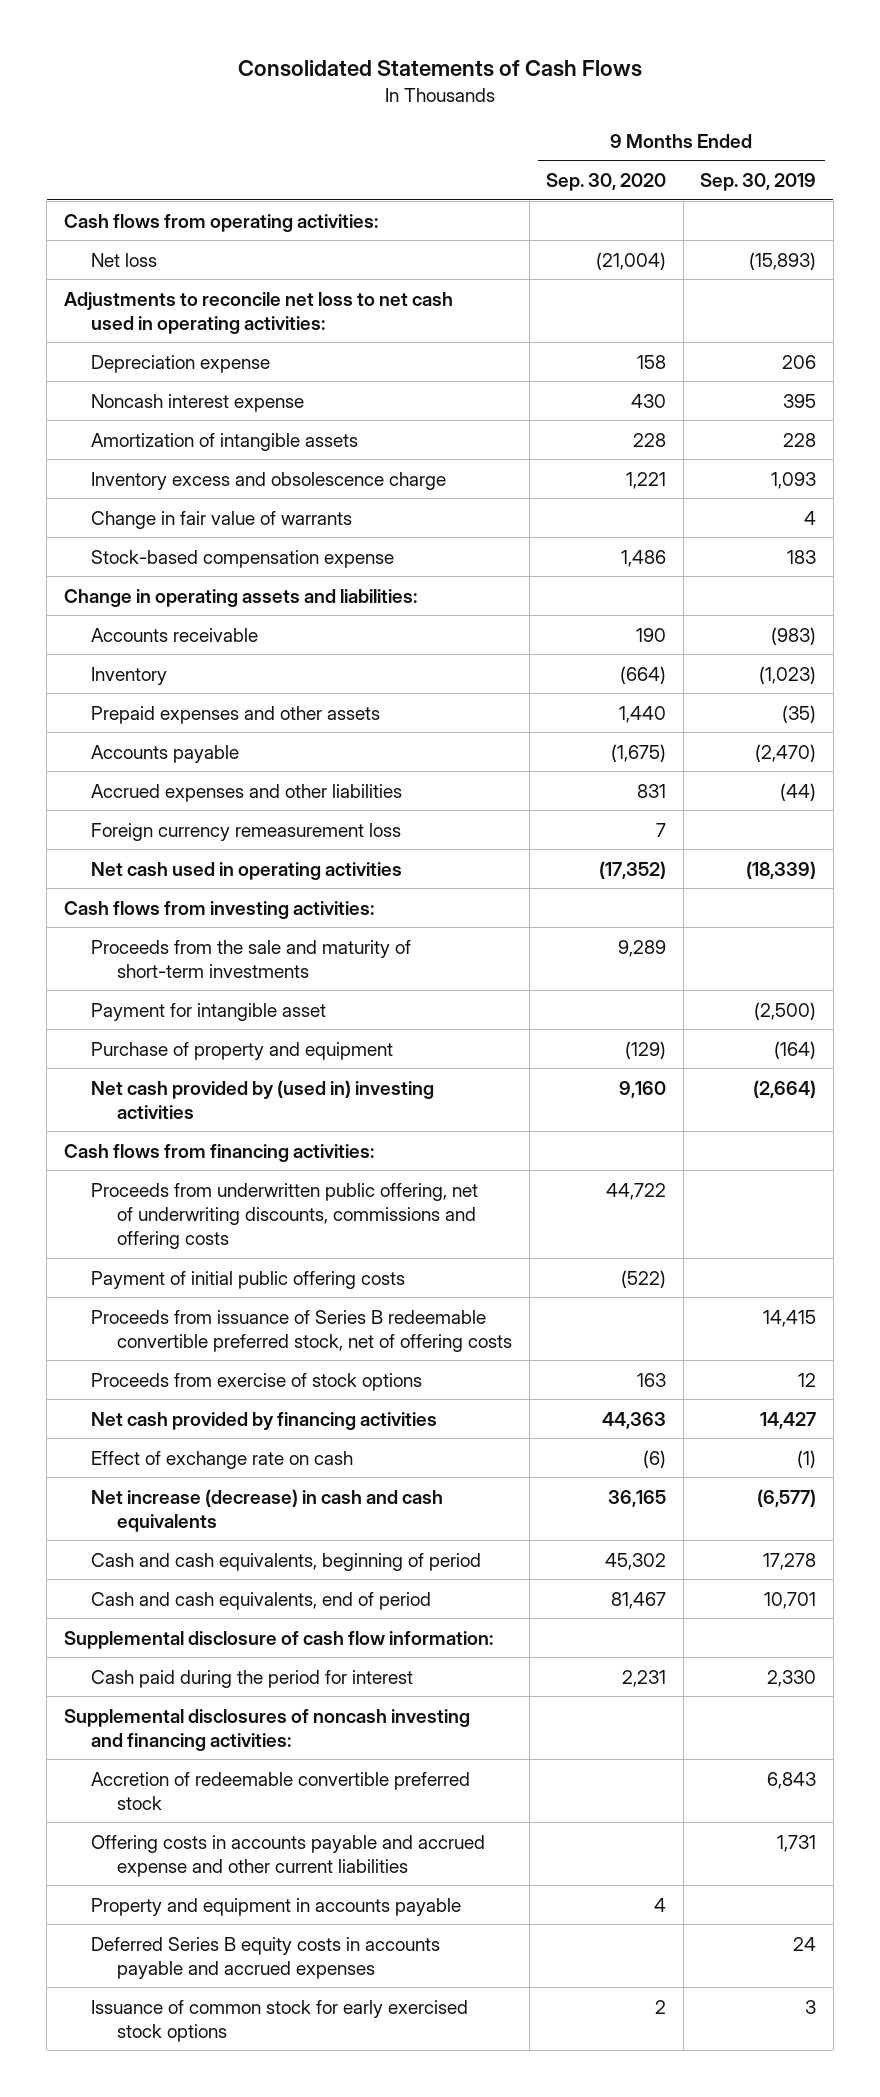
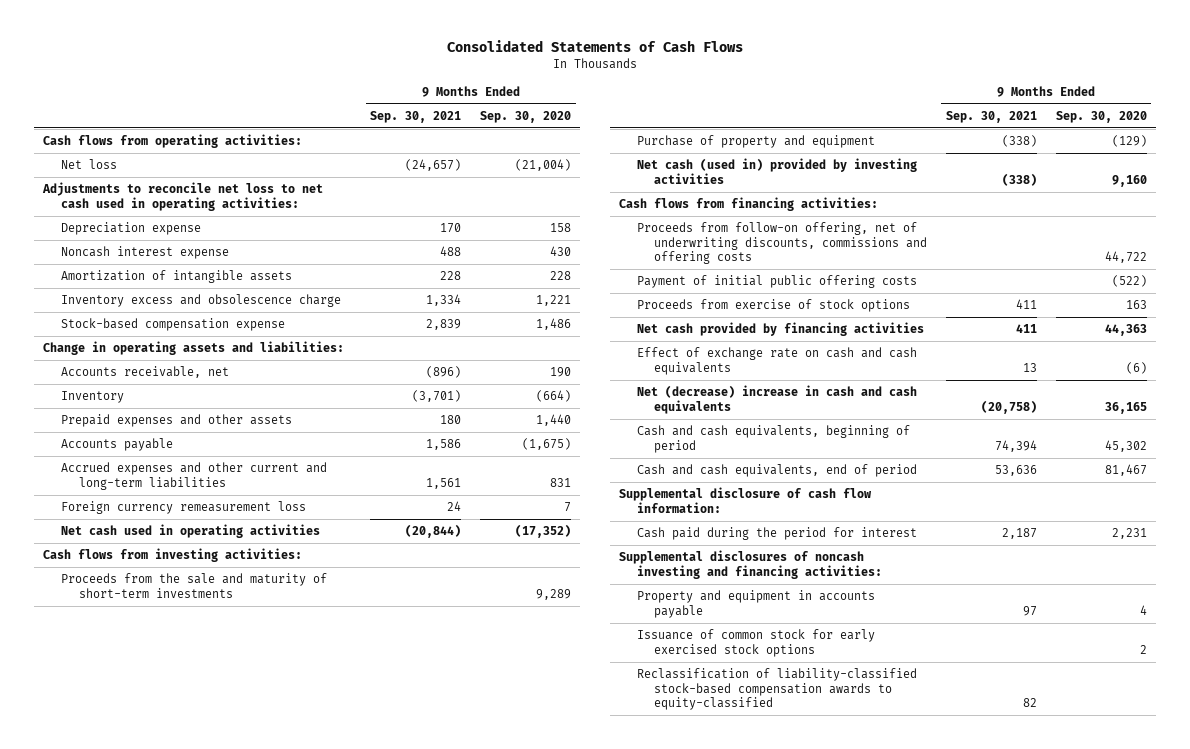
[700,173,817,192] Sep. 30, 2019 -> none
none -> [370,110,462,123] Sep. 30, 2021
[90,510,352,529] Change in fair value of warrants -> none
[90,627,258,642] Accounts receivable -> [61,366,230,379] Accounts receivable, net
[90,783,402,802] Accrued expenses and other liabilities -> [61,462,328,490] Accrued expenses and other current and long-term liabilities
[90,1002,326,1021] Payment for intangible asset -> none
[90,1079,434,1119] Net cash provided by (used in) investing activities -> [636,158,917,184] Net cash (used in) provided by investing activities
[90,1182,478,1250] Proceeds from underwritten public offering, net of underwriting discounts, commissions and offering costs -> [636,222,928,265] Proceeds from follow-on offering, net of underwriting discounts, commissions and offering costs
[90,1309,513,1352] Proceeds from issuance of Series B redeemable convertible preferred stock, net of offering costs -> none
[90,1450,353,1469] Effect of exchange rate on cash -> [636,347,917,375] Effect of exchange rate on cash and cash equivalents
[90,1488,443,1532] Net increase (decrease) in cash and cash equivalents -> [636,385,917,414] Net (decrease) increase in cash and cash equivalents
[90,1771,470,1810] Accretion of redeemable convertible preferred stock -> none
[90,1834,485,1877] Offering costs in accounts payable and accrued expense and other current liabilities -> none
[90,1936,440,1979] Deferred Series B equity costs in accounts payable and accrued expenses -> none
none -> [636,668,917,711] Reclassification of liability-classified stock-based compensation awards to equity-classified

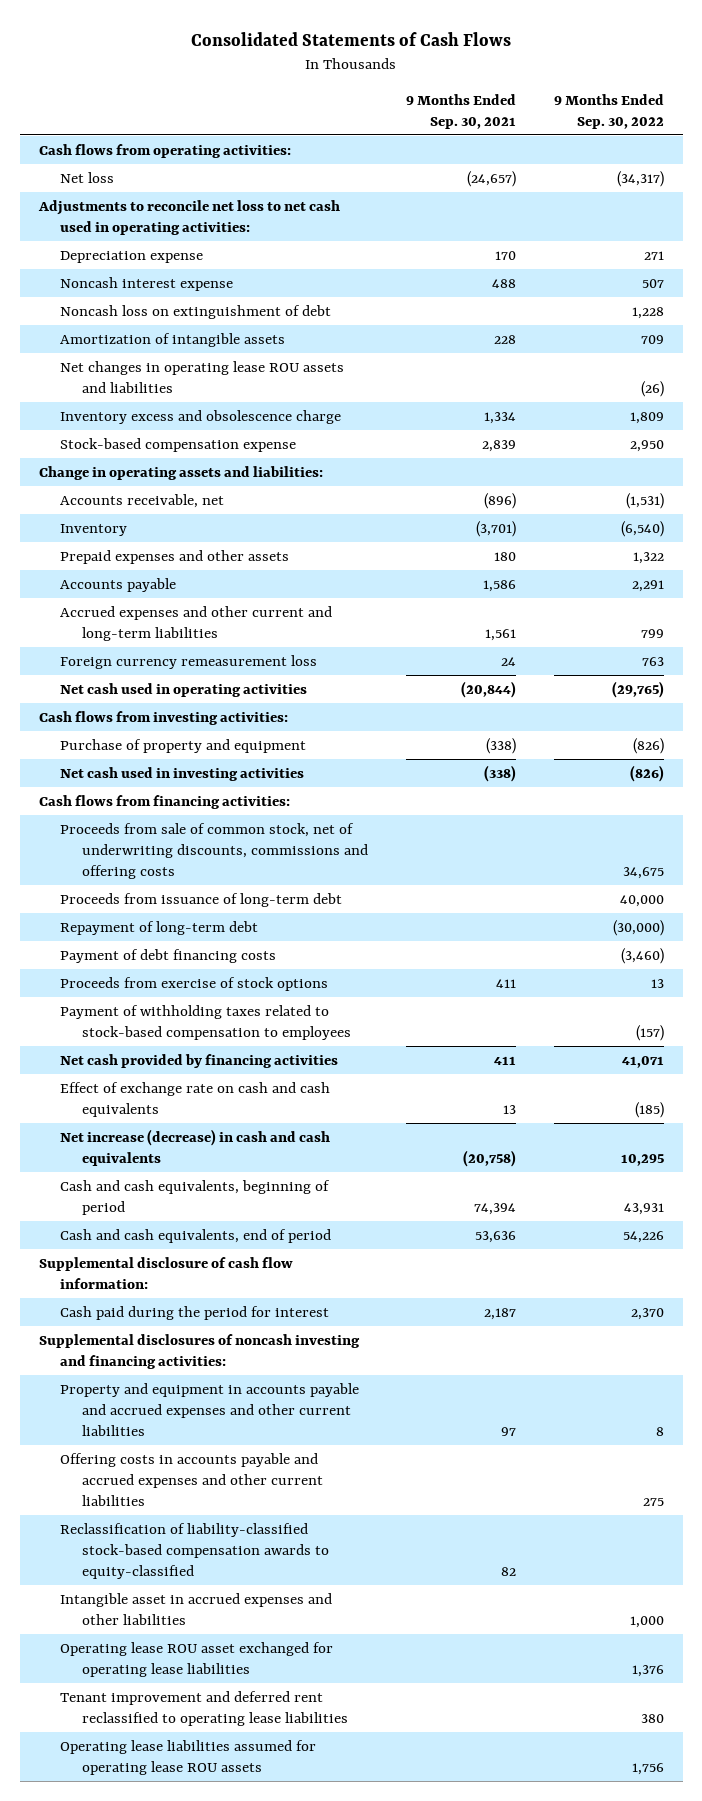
[480,110,572,123] Sep. 30, 2020 -> none
none -> [553,93,664,129] 9 Months Ended Sep. 30, 2022
none -> [60,304,332,319] Noncash loss on extinguishment of debt
none -> [60,360,345,393] Net changes in operating lease ROU assets and liabilities
[61,573,328,598] Proceeds from the sale and maturity of short-term investments -> none
[636,158,917,184] Net cash (used in) provided by investing activities -> [60,766,305,781] Net cash used in investing activities
[636,275,917,289] Payment of initial public offering costs -> none
[636,222,928,265] Proceeds from follow-on offering, net of underwriting discounts, commissions and offering costs -> [60,822,369,879] Proceeds from sale of common stock, net of underwriting discounts, commissions and offering costs
none -> [60,892,343,907] Proceeds from issuance of long-term debt
none -> [60,920,259,935] Repayment of long-term debt
none -> [60,948,277,963] Payment of debt financing costs
none -> [60,1004,352,1040] Payment of withholding taxes related to stock-based compensation to employees
[636,385,917,414] Net (decrease) increase in cash and cash equivalents -> [60,1128,331,1166] Net increase (decrease) in cash and cash equivalents
[636,629,875,657] Issuance of common stock for early exercised stock options -> none
[636,590,875,618] Property and equipment in accounts payable -> [60,1382,360,1436] Property and equipment in accounts payable and accrued expenses and other current liabilities
none -> [60,1452,324,1506] Offering costs in accounts payable and accrued expenses and other current liabilities
none -> [60,1592,333,1625] Intangible asset in accrued expenses and other liabilities
none -> [60,1641,334,1677] Operating lease ROU asset exchanged for operating lease liabilities
none -> [60,1690,349,1726] Tenant improvement and deferred rent reclassified to operating lease liabilities
none -> [60,1739,317,1775] Operating lease liabilities assumed for operating lease ROU assets

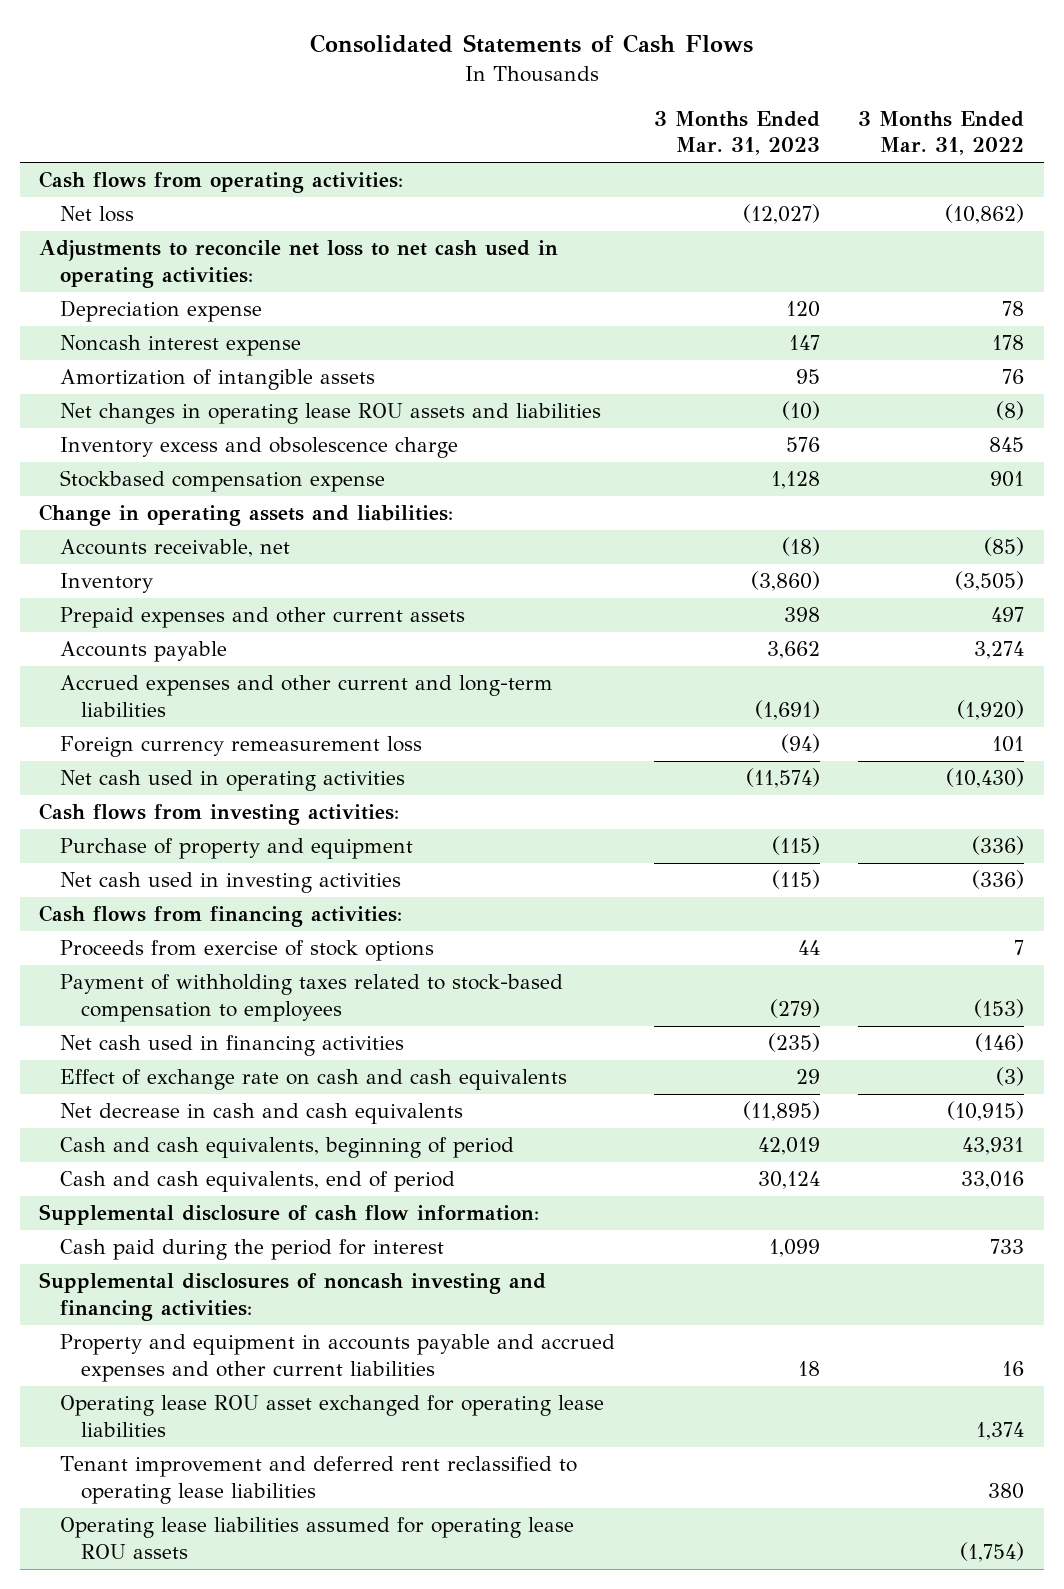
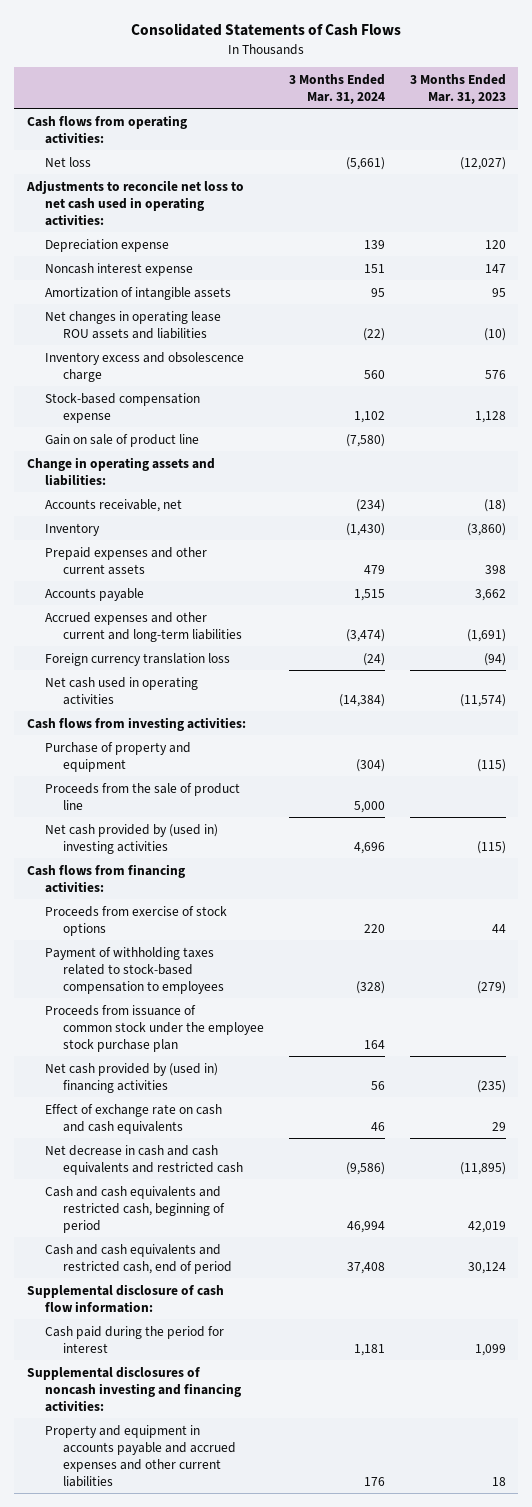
[858,110,1025,156] 3 Months Ended Mar. 31, 2022 -> none
none -> [289,73,386,104] 3 Months Ended Mar. 31, 2024
[59,470,385,493] Stockbased compensation expense -> [44,392,200,423] Stock-based compensation expense
none -> [44,433,199,447] Gain on sale of product line
[59,736,422,758] Foreign currency remeasurement loss -> [44,652,230,666] Foreign currency translation loss
none -> [44,782,240,810] Proceeds from the sale of product line
[59,872,401,894] Net cash used in investing activities -> [44,823,218,854] Net cash provided by (used in) investing activities
none -> [44,1004,265,1052] Proceeds from issuance of common stock under the employee stock purchase plan
[59,1035,404,1057] Net cash used in financing activities -> [44,1062,218,1093] Net cash provided by (used in) financing activities
[59,1103,463,1125] Net decrease in cash and cash equivalents -> [44,1144,244,1175] Net decrease in cash and cash equivalents and restricted cash
[59,1137,514,1159] Cash and cash equivalents, beginning of period -> [44,1185,226,1233] Cash and cash equivalents and restricted cash, beginning of period
[59,1171,455,1193] Cash and cash equivalents, end of period -> [44,1243,233,1274] Cash and cash equivalents and restricted cash, end of period
[59,1395,604,1437] Operating lease ROU asset exchanged for operating lease liabilities -> none
[59,1456,577,1504] Tenant improvement and deferred rent reclassified to operating lease liabilities -> none
[59,1517,574,1559] Operating lease liabilities assumed for operating lease ROU assets -> none

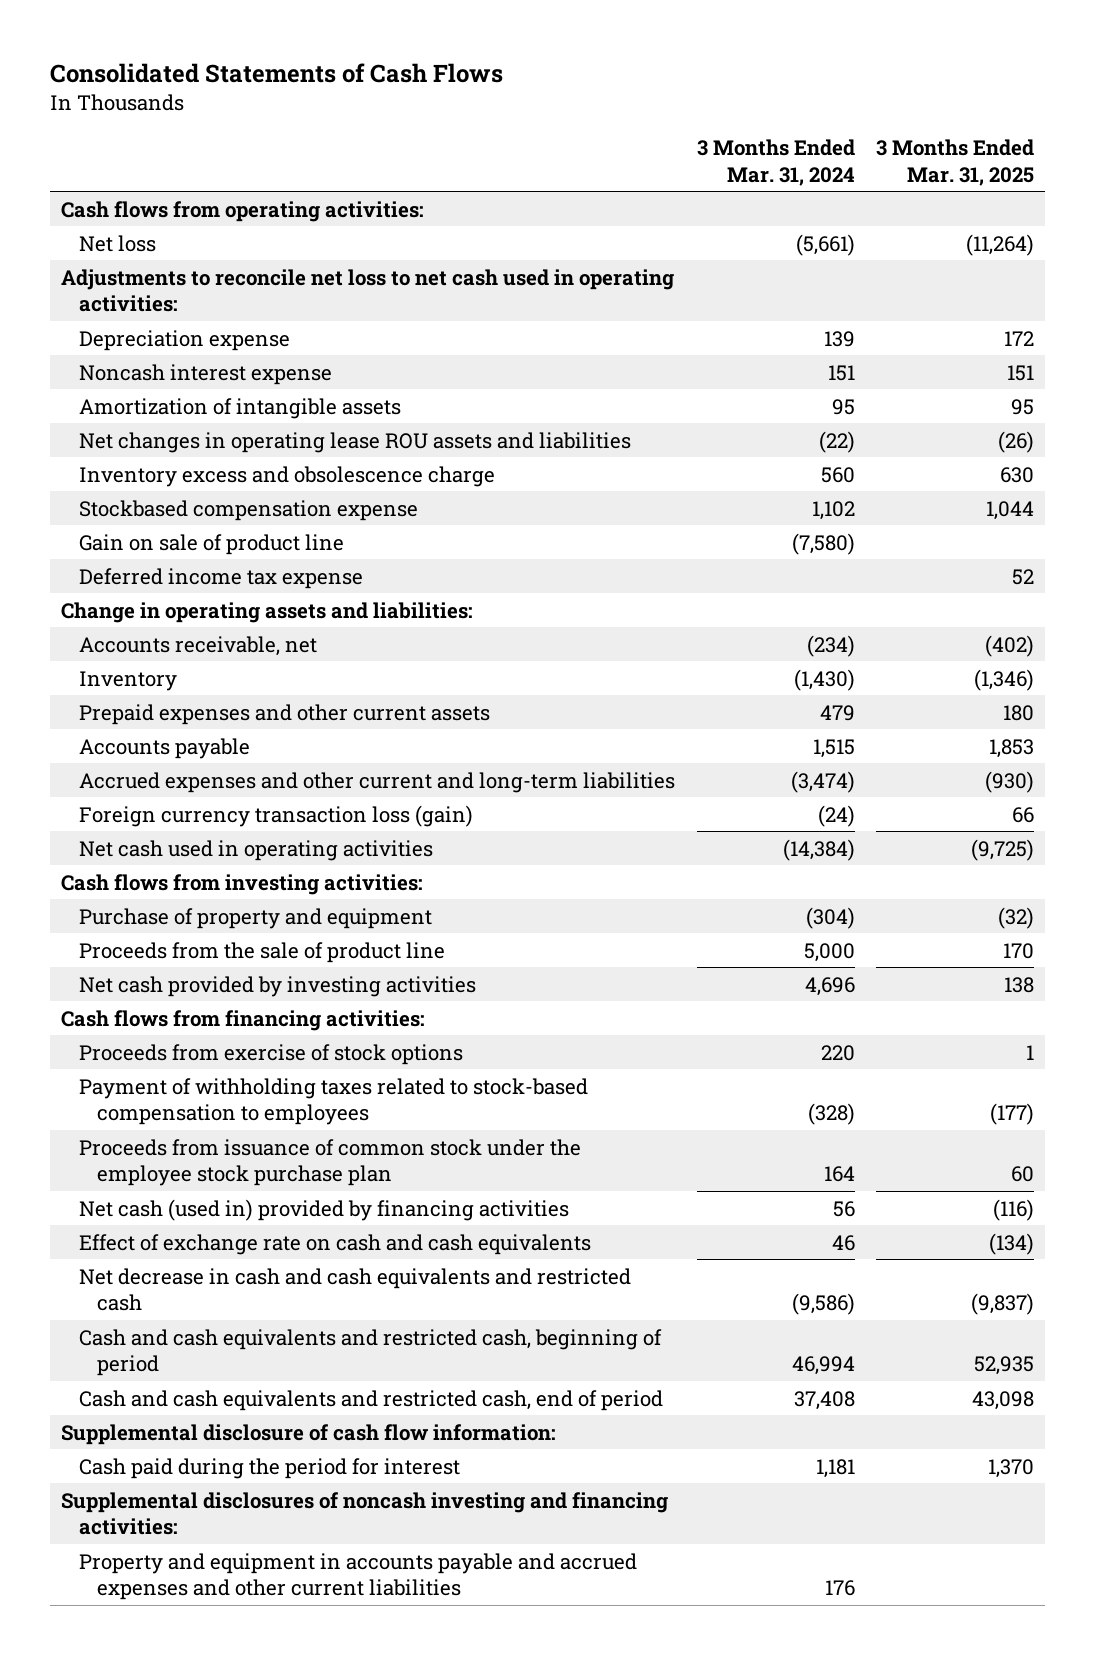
[409,73,506,104] 3 Months Ended Mar. 31, 2023 -> none
none -> [876,139,1035,186] 3 Months Ended Mar. 31, 2025
[44,392,200,423] Stock-based compensation expense -> [78,499,418,521] Stockbased compensation expense
none -> [78,567,363,589] Deferred income tax expense
[44,652,230,666] Foreign currency translation loss -> [78,804,473,827] Foreign currency transaction loss (gain)
[44,823,218,854] Net cash provided by (used in) investing activities -> [78,975,476,997] Net cash provided by investing activities
[44,1062,218,1093] Net cash provided by (used in) financing activities -> [78,1198,569,1221] Net cash (used in) provided by financing activities

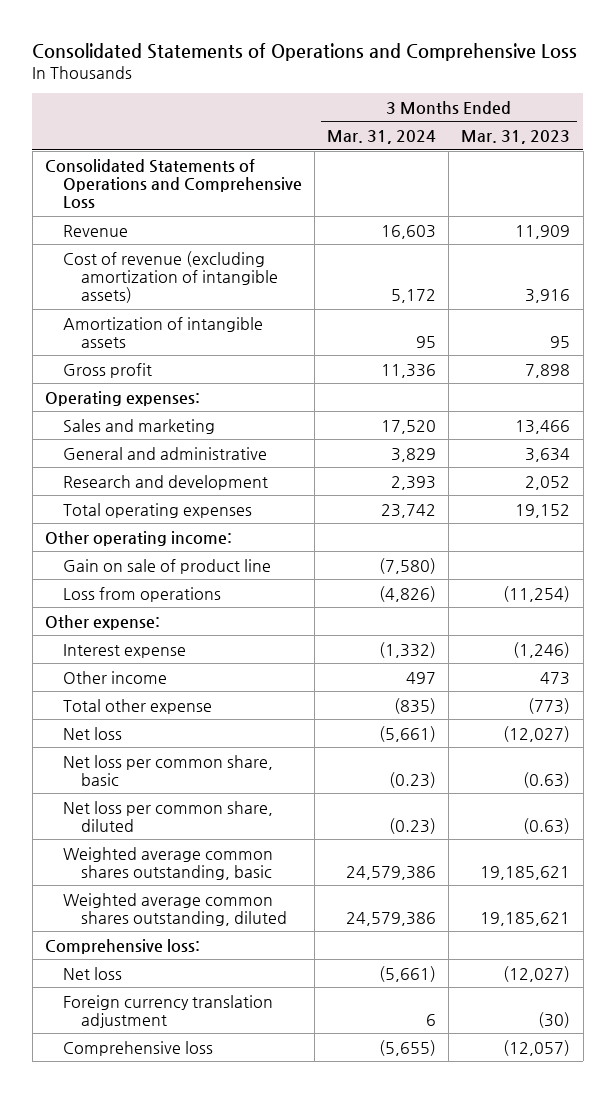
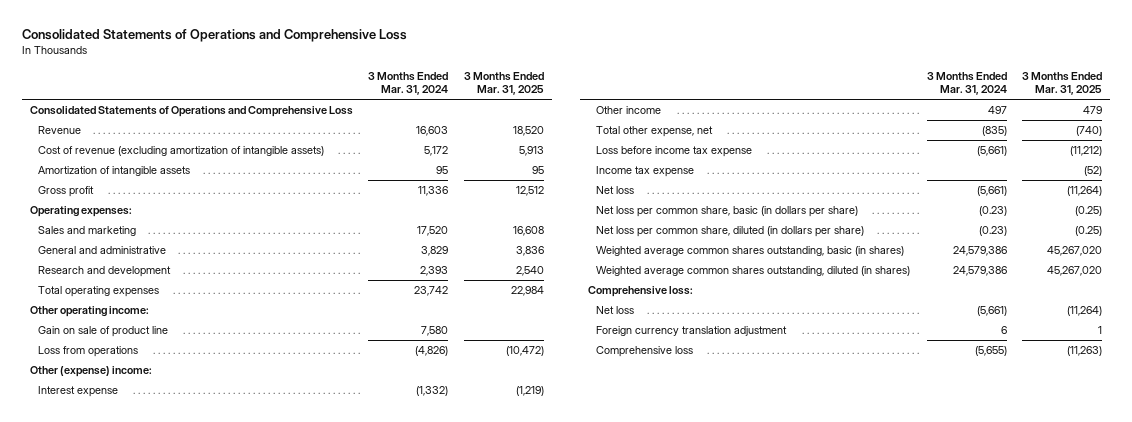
[461,130,571,145] Mar. 31, 2023 -> none
none -> [463,71,544,96] 3 Months Ended Mar. 31, 2025
[379,557,437,574] (7,580) -> [421,326,449,337] 7,580
[44,614,160,630] Other expense: -> [29,366,152,378] Other (expense) income:
[63,698,213,714] Total other expense -> [596,126,714,138] Total other expense, net
none -> [596,146,753,158] Loss before income tax expense
none -> [596,166,695,178] Income tax expense
[63,754,274,786] Net loss per common share, basic -> [596,206,859,218] Net loss per common share, basic (in dollars per share)
[63,800,274,832] Net loss per common share, diluted -> [596,226,865,238] Net loss per common share, diluted (in dollars per share)
[63,846,274,880] Weighted average common shares outstanding, basic -> [596,246,905,257] Weighted average common shares outstanding, basic (in shares)
[63,892,288,926] Weighted average common shares outstanding, diluted -> [596,266,911,277] Weighted average common shares outstanding, diluted (in shares)

